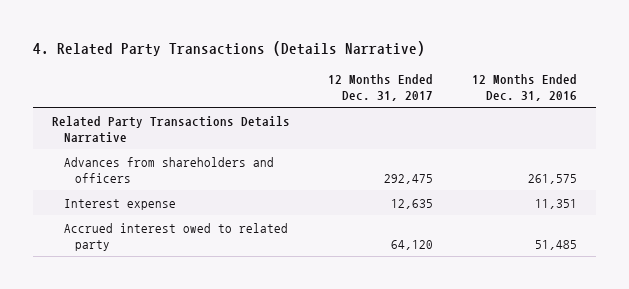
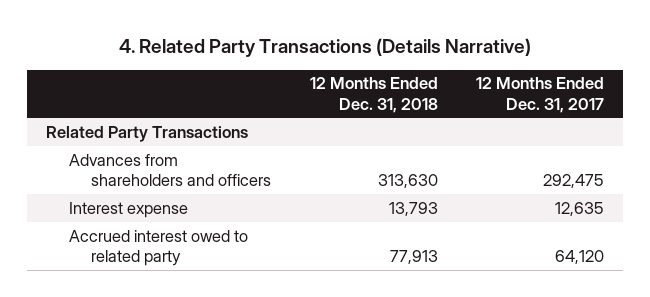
[471,74,577,102] 12 Months Ended Dec. 31, 2016 -> none
none -> [309,77,438,113] 12 Months Ended Dec. 31, 2018
[52,115,291,143] Related Party Transactions Details Narrative -> [46,125,249,142] Related Party Transactions

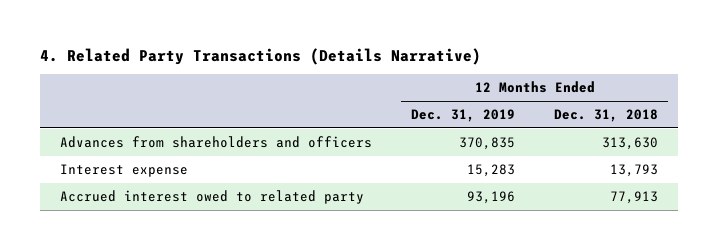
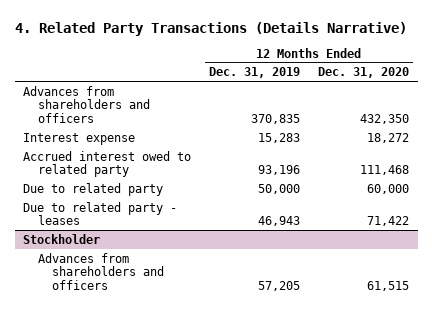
[554,109,659,123] Dec. 31, 2018 -> none
none -> [318,67,410,79] Dec. 31, 2020
none -> [23,182,164,196] Due to related party
none -> [23,201,178,226] Due to related party - leases
none -> [23,233,101,244] Stockholder
none -> [37,252,164,290] Advances from shareholders and officers

